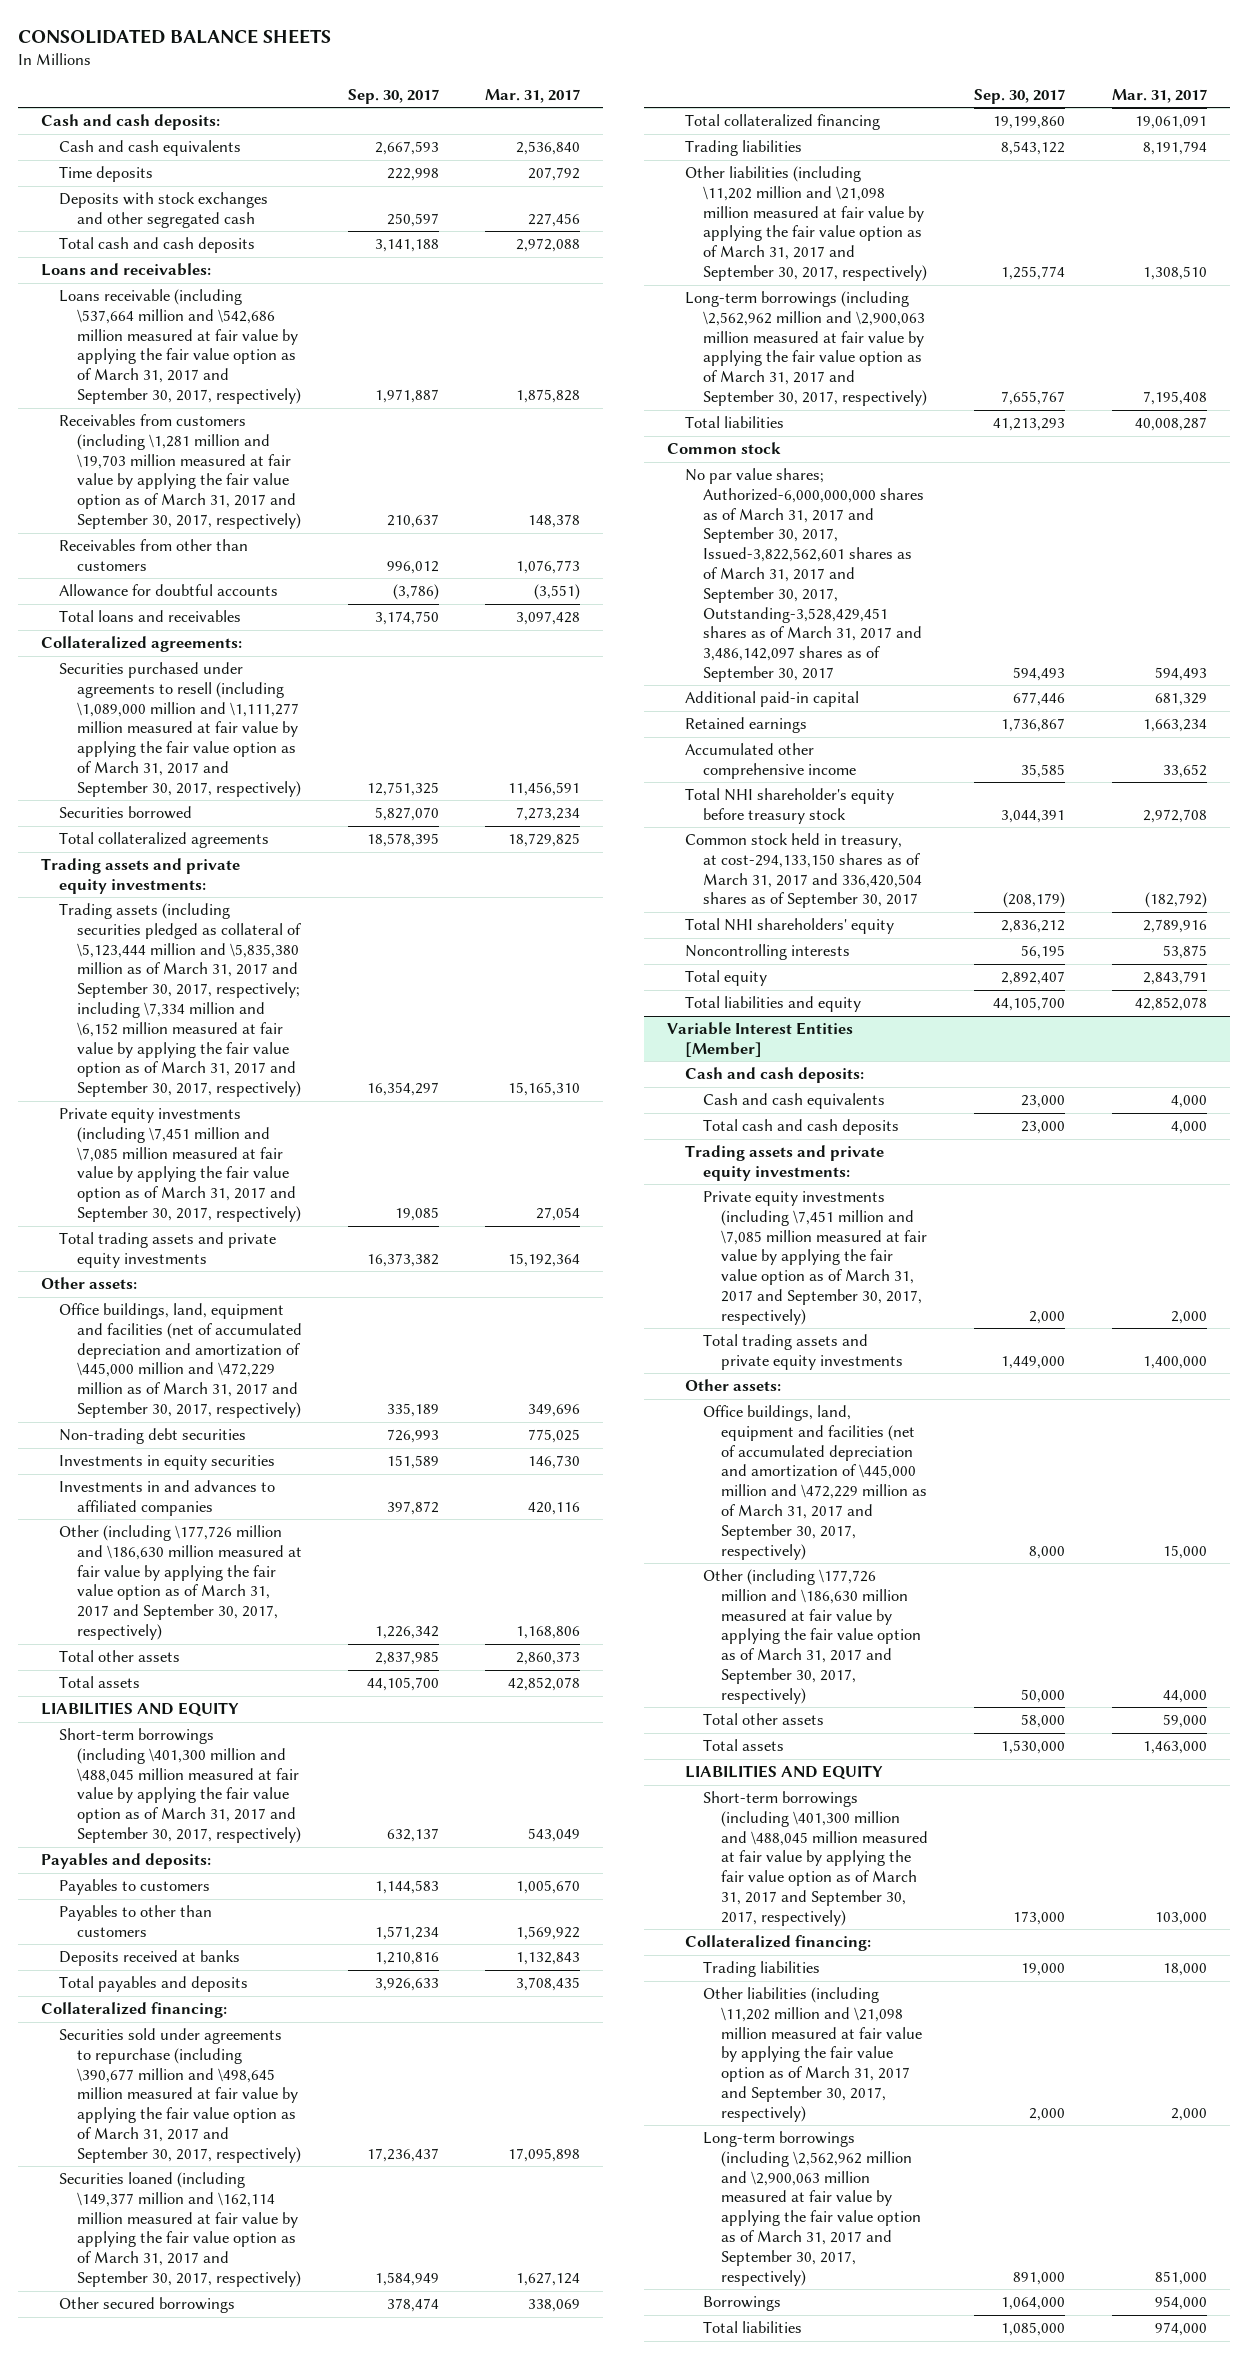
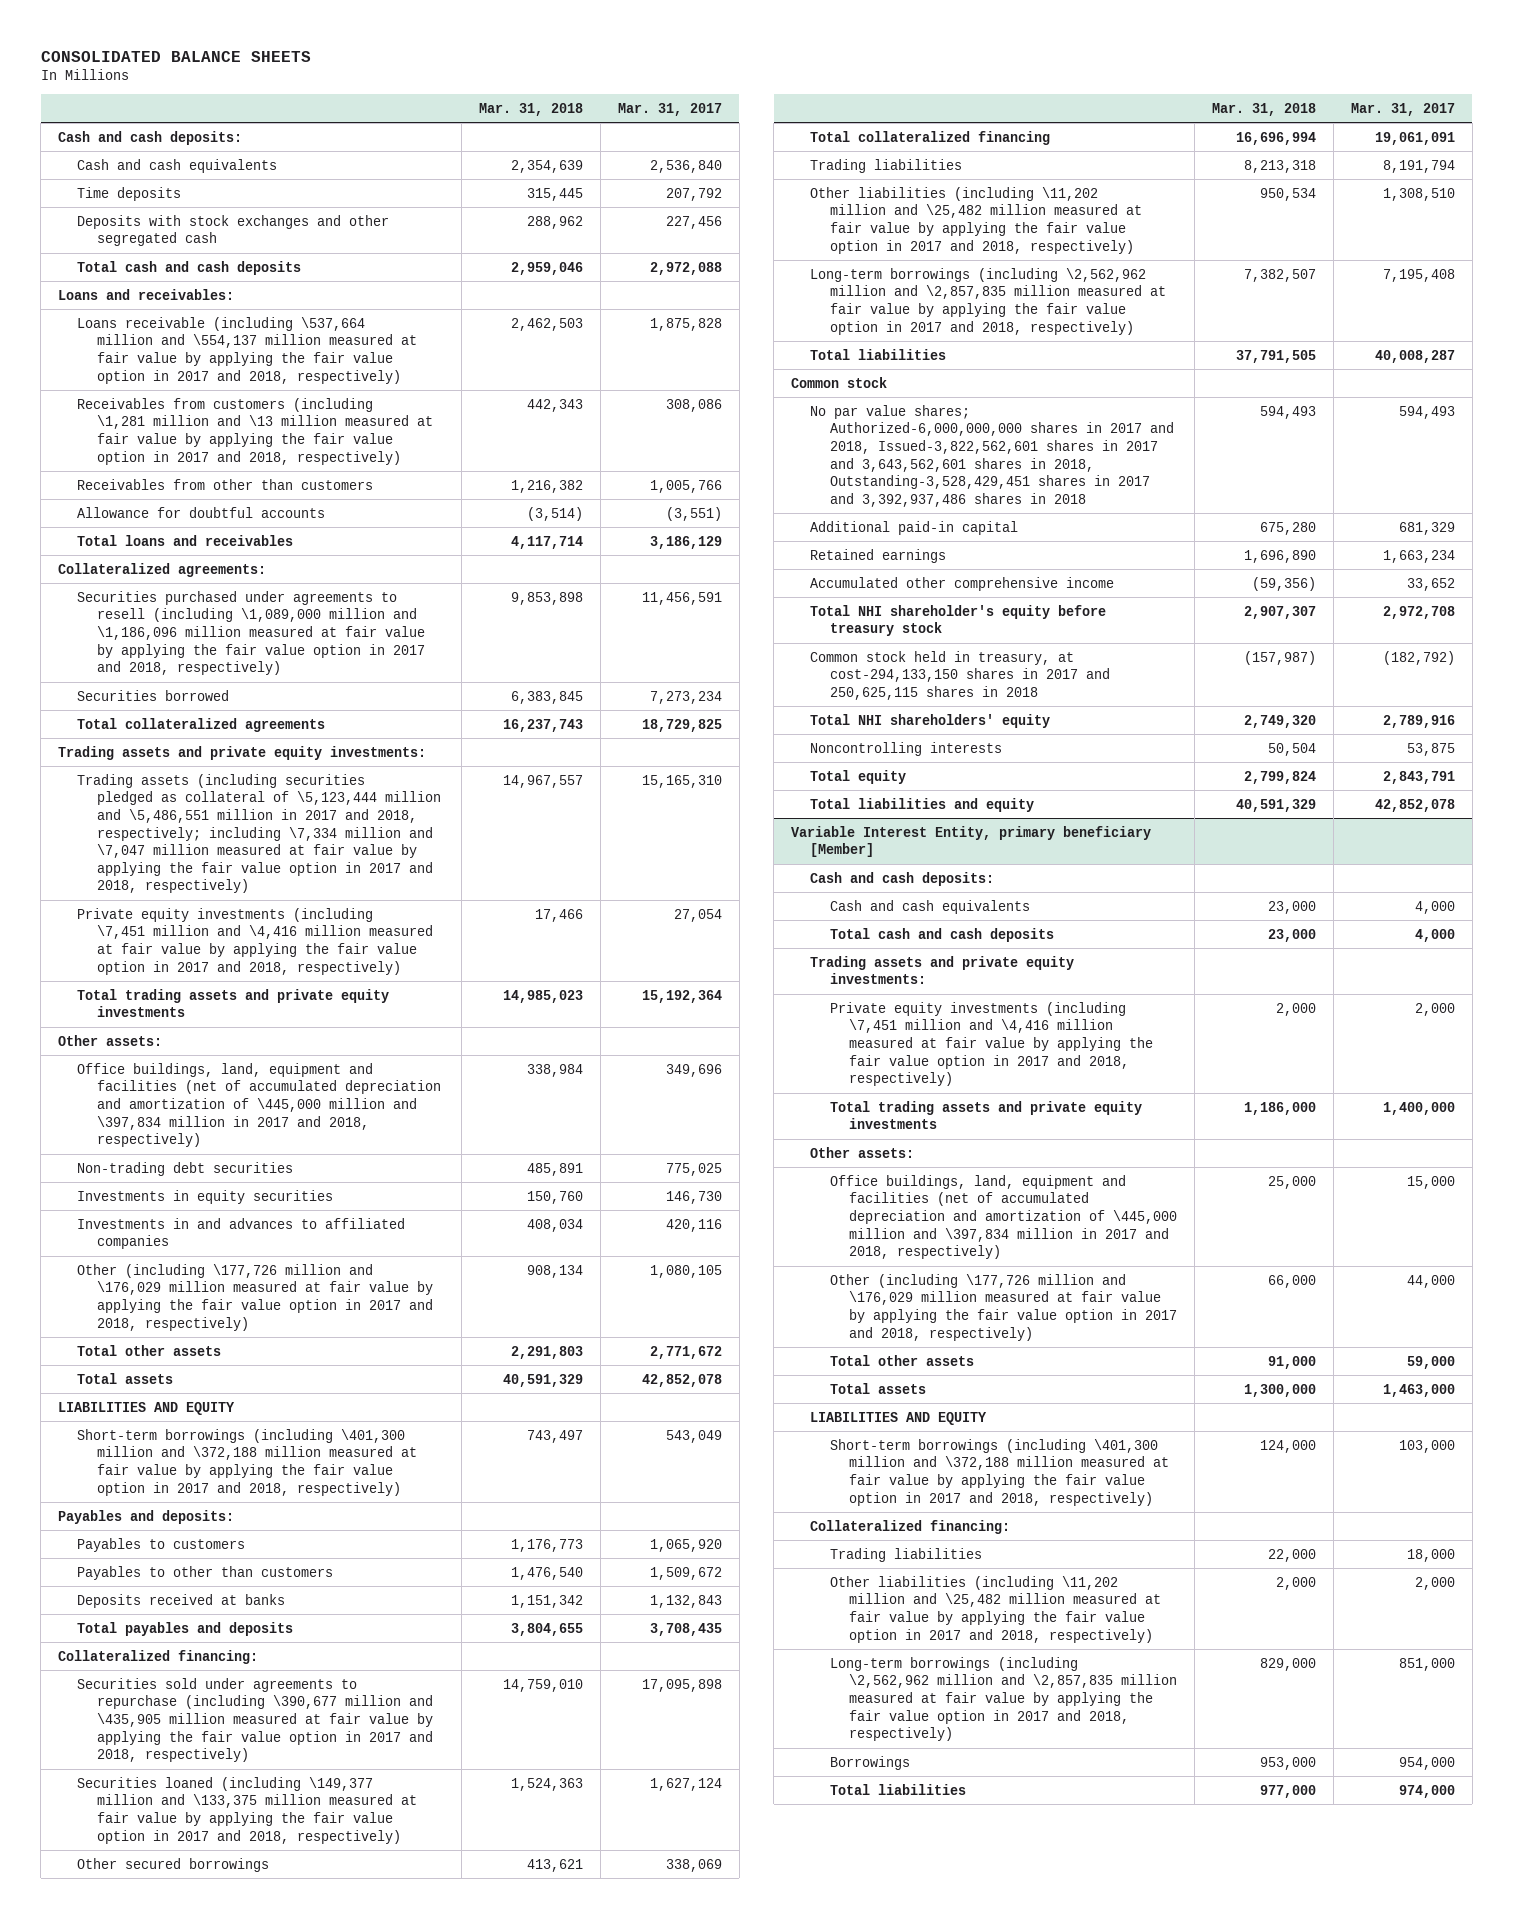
[347,88,439,104] Sep. 30, 2017 -> none
none -> [478,102,583,116] Mar. 31, 2018
[58,289,301,405] Loans receivable (including \537,664 million and \542,686 million measured at fair value by applying the fair value option as of March 31, 2017 and September 30, 2017, respectively) -> [77,316,417,384] Loans receivable (including \537,664 million and \554,137 million measured at fair value by applying the fair value option in 2017 and 2018, respectively)
[58,414,301,530] Receivables from customers (including \1,281 million and \19,703 million measured at fair value by applying the fair value option as of March 31, 2017 and September 30, 2017, respectively) -> [77,397,433,465] Receivables from customers (including \1,281 million and \13 million measured at fair value by applying the fair value option in 2017 and 2018, respectively)
[528,514,581,529] 148,378 -> [665,398,722,412] 308,086
[516,559,581,574] 1,076,773 -> [649,479,722,493] 1,005,766
[516,611,581,626] 3,097,428 -> [649,535,722,549] 3,186,129
[58,662,301,797] Securities purchased under agreements to resell (including \1,089,000 million and \1,111,277 million measured at fair value by applying the fair value option as of March 31, 2017 and September 30, 2017, respectively) -> [77,590,425,676] Securities purchased under agreements to resell (including \1,089,000 million and \1,186,096 million measured at fair value by applying the fair value option in 2017 and 2018, respectively)
[58,903,301,1098] Trading assets (including securities pledged as collateral of \5,123,444 million and \5,835,380 million as of March 31, 2017 and September 30, 2017, respectively; including \7,334 million and \6,152 million measured at fair value by applying the fair value option as of March 31, 2017 and September 30, 2017, respectively) -> [77,773,441,894] Trading assets (including securities pledged as collateral of \5,123,444 million and \5,486,551 million in 2017 and 2018, respectively; including \7,334 million and \7,047 million measured at fair value by applying the fair value option in 2017 and 2018, respectively)
[58,1108,301,1223] Private equity investments (including \7,451 million and \7,085 million measured at fair value by applying the fair value option as of March 31, 2017 and September 30, 2017, respectively) -> [77,907,433,975] Private equity investments (including \7,451 million and \4,416 million measured at fair value by applying the fair value option in 2017 and 2018, respectively)
[58,1303,302,1419] Office buildings, land, equipment and facilities (net of accumulated depreciation and amortization of \445,000 million and \472,229 million as of March 31, 2017 and September 30, 2017, respectively) -> [77,1062,441,1148] Office buildings, land, equipment and facilities (net of accumulated depreciation and amortization of \445,000 million and \397,834 million in 2017 and 2018, respectively)
[58,1525,302,1641] Other (including \177,726 million and \186,630 million measured at fair value by applying the fair value option as of March 31, 2017 and September 30, 2017, respectively) -> [77,1263,433,1331] Other (including \177,726 million and \176,029 million measured at fair value by applying the fair value option in 2017 and 2018, respectively)
[516,1626,581,1640] 1,168,806 -> [649,1264,722,1278] 1,080,105
[516,1651,581,1666] 2,860,373 -> [649,1345,722,1359] 2,771,672
[58,1728,301,1844] Short-term borrowings (including \401,300 million and \488,045 million measured at fair value by applying the fair value option as of March 31, 2017 and September 30, 2017, respectively) -> [77,1428,417,1496] Short-term borrowings (including \401,300 million and \372,188 million measured at fair value by applying the fair value option in 2017 and 2018, respectively)
[516,1880,581,1895] 1,005,670 -> [649,1538,722,1552] 1,065,920
[516,1925,581,1940] 1,569,922 -> [649,1566,722,1580] 1,509,672
[58,2028,301,2163] Securities sold under agreements to repurchase (including \390,677 million and \498,645 million measured at fair value by applying the fair value option as of March 31, 2017 and September 30, 2017, respectively) -> [77,1677,433,1763] Securities sold under agreements to repurchase (including \390,677 million and \435,905 million measured at fair value by applying the fair value option in 2017 and 2018, respectively)
[58,2172,301,2288] Securities loaned (including \149,377 million and \162,114 million measured at fair value by applying the fair value option as of March 31, 2017 and September 30, 2017, respectively) -> [77,1776,417,1844] Securities loaned (including \149,377 million and \133,375 million measured at fair value by applying the fair value option in 2017 and 2018, respectively)
[685,166,927,282] Other liabilities (including \11,202 million and \21,098 million measured at fair value by applying the fair value option as of March 31, 2017 and September 30, 2017, respectively) -> [810,186,1142,254] Other liabilities (including \11,202 million and \25,482 million measured at fair value by applying the fair value option in 2017 and 2018, respectively)
[685,291,927,407] Long-term borrowings (including \2,562,962 million and \2,900,063 million measured at fair value by applying the fair value option as of March 31, 2017 and September 30, 2017, respectively) -> [810,267,1166,335] Long-term borrowings (including \2,562,962 million and \2,857,835 million measured at fair value by applying the fair value option in 2017 and 2018, respectively)
[685,468,924,683] No par value shares; Authorized-6,000,000,000 shares as of March 31, 2017 and September 30, 2017, Issued-3,822,562,601 shares as of March 31, 2017 and September 30, 2017, Outstanding-3,528,429,451 shares as of March 31, 2017 and 3,486,142,097 shares as of September 30, 2017 -> [810,404,1174,507] No par value shares; Authorized-6,000,000,000 shares in 2017 and 2018, Issued-3,822,562,601 shares in 2017 and 3,643,562,601 shares in 2018, Outstanding-3,528,429,451 shares in 2017 and 3,392,937,486 shares in 2018
[685,833,922,909] Common stock held in treasury, at cost-294,133,150 shares as of March 31, 2017 and 336,420,504 shares as of September 30, 2017 -> [810,650,1110,700] Common stock held in treasury, at cost-294,133,150 shares in 2017 and 250,625,115 shares in 2018
[667,1022,854,1057] Variable Interest Entities [Member] -> [791,825,1152,858] Variable Interest Entity, primary beneficiary [Member]
[702,1191,927,1325] Private equity investments (including \7,451 million and \7,085 million measured at fair value by applying the fair value option as of March 31, 2017 and September 30, 2017, respectively) -> [829,1001,1153,1087] Private equity investments (including \7,451 million and \4,416 million measured at fair value by applying the fair value option in 2017 and 2018, respectively)
[702,1405,927,1560] Office buildings, land, equipment and facilities (net of accumulated depreciation and amortization of \445,000 million and \472,229 million as of March 31, 2017 and September 30, 2017, respectively) -> [829,1174,1177,1260] Office buildings, land, equipment and facilities (net of accumulated depreciation and amortization of \445,000 million and \397,834 million in 2017 and 2018, respectively)
[702,1569,921,1704] Other (including \177,726 million and \186,630 million measured at fair value by applying the fair value option as of March 31, 2017 and September 30, 2017, respectively) -> [829,1273,1177,1341] Other (including \177,726 million and \176,029 million measured at fair value by applying the fair value option in 2017 and 2018, respectively)
[702,1791,928,1926] Short-term borrowings (including \401,300 million and \488,045 million measured at fair value by applying the fair value option as of March 31, 2017 and September 30, 2017, respectively) -> [829,1438,1169,1506] Short-term borrowings (including \401,300 million and \372,188 million measured at fair value by applying the fair value option in 2017 and 2018, respectively)
[702,1987,922,2122] Other liabilities (including \11,202 million and \21,098 million measured at fair value by applying the fair value option as of March 31, 2017 and September 30, 2017, respectively) -> [829,1575,1161,1643] Other liabilities (including \11,202 million and \25,482 million measured at fair value by applying the fair value option in 2017 and 2018, respectively)
[702,2131,921,2286] Long-term borrowings (including \2,562,962 million and \2,900,063 million measured at fair value by applying the fair value option as of March 31, 2017 and September 30, 2017, respectively) -> [829,1656,1177,1742] Long-term borrowings (including \2,562,962 million and \2,857,835 million measured at fair value by applying the fair value option in 2017 and 2018, respectively)

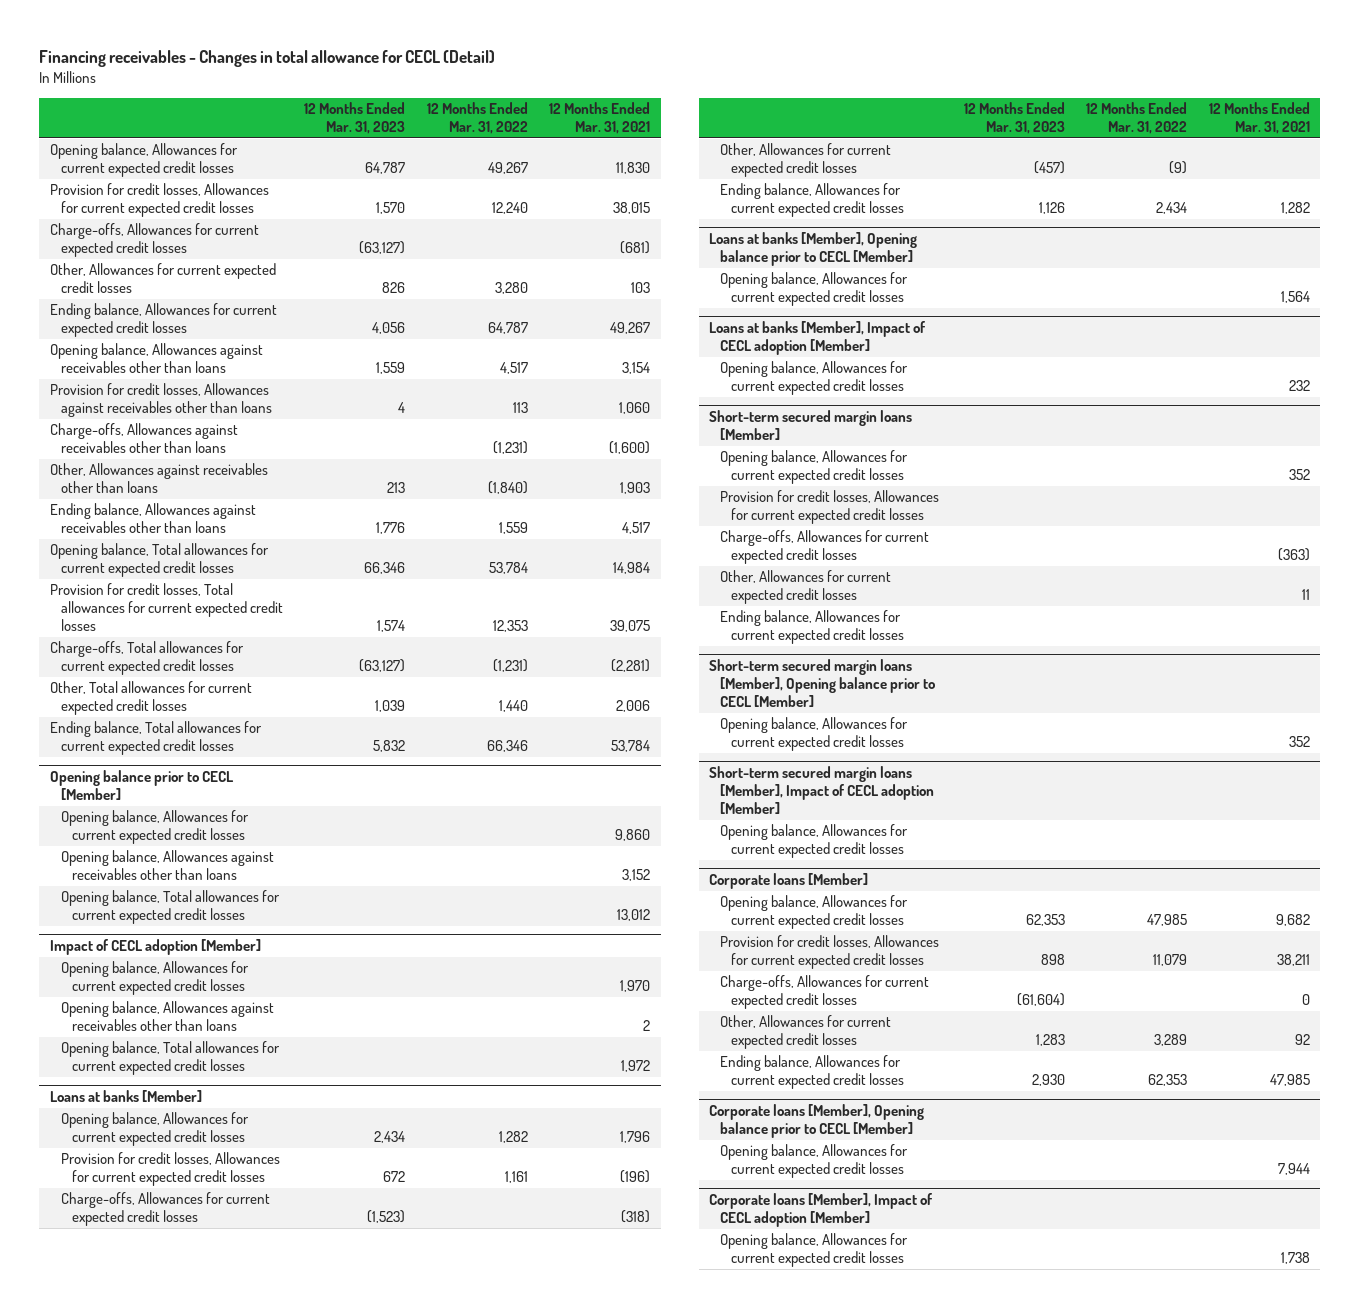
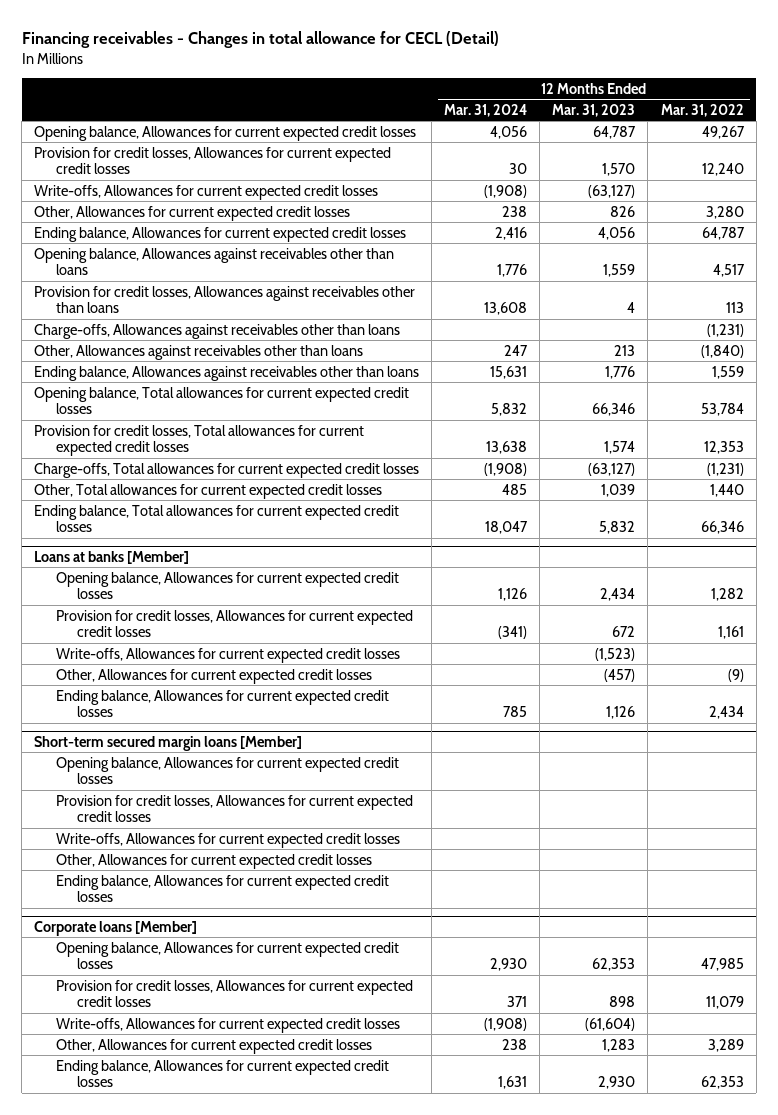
[549,102,651,135] 12 Months Ended Mar. 31, 2021 -> none
none -> [444,103,528,117] Mar. 31, 2024
[50,223,260,258] Charge-offs, Allowances for current expected credit losses -> [34,184,379,200] Write-offs, Allowances for current expected credit losses
[50,770,235,801] Opening balance prior to CECL [Member] -> none
[60,810,249,845] Opening balance, Allowances for current expected credit losses -> none
[60,850,274,881] Opening balance, Allowances against receivables other than loans -> none
[60,890,280,925] Opening balance, Total allowances for current expected credit losses -> none
[50,939,262,956] Impact of CECL adoption [Member] -> none
[60,961,249,996] Opening balance, Allowances for current expected credit losses -> none
[60,1001,274,1032] Opening balance, Allowances against receivables other than loans -> none
[60,1041,280,1076] Opening balance, Total allowances for current expected credit losses -> none
[60,1192,270,1227] Charge-offs, Allowances for current expected credit losses -> [55,647,400,663] Write-offs, Allowances for current expected credit losses
[709,232,918,267] Loans at banks [Member], Opening balance prior to CECL [Member] -> none
[720,272,909,307] Opening balance, Allowances for current expected credit losses -> none
[709,321,927,356] Loans at banks [Member], Impact of CECL adoption [Member] -> none
[720,361,909,396] Opening balance, Allowances for current expected credit losses -> none
[720,530,930,565] Charge-offs, Allowances for current expected credit losses -> [55,832,400,848] Write-offs, Allowances for current expected credit losses
[709,659,936,708] Short-term secured margin loans [Member], Opening balance prior to CECL [Member] -> none
[720,717,909,752] Opening balance, Allowances for current expected credit losses -> none
[709,766,935,815] Short-term secured margin loans [Member], Impact of CECL adoption [Member] -> none
[720,824,909,859] Opening balance, Allowances for current expected credit losses -> none
[720,975,930,1010] Charge-offs, Allowances for current expected credit losses -> [55,1017,400,1033] Write-offs, Allowances for current expected credit losses
[709,1104,925,1139] Corporate loans [Member], Opening balance prior to CECL [Member] -> none
[720,1144,909,1179] Opening balance, Allowances for current expected credit losses -> none
[709,1193,934,1228] Corporate loans [Member], Impact of CECL adoption [Member] -> none
[720,1233,909,1268] Opening balance, Allowances for current expected credit losses -> none

